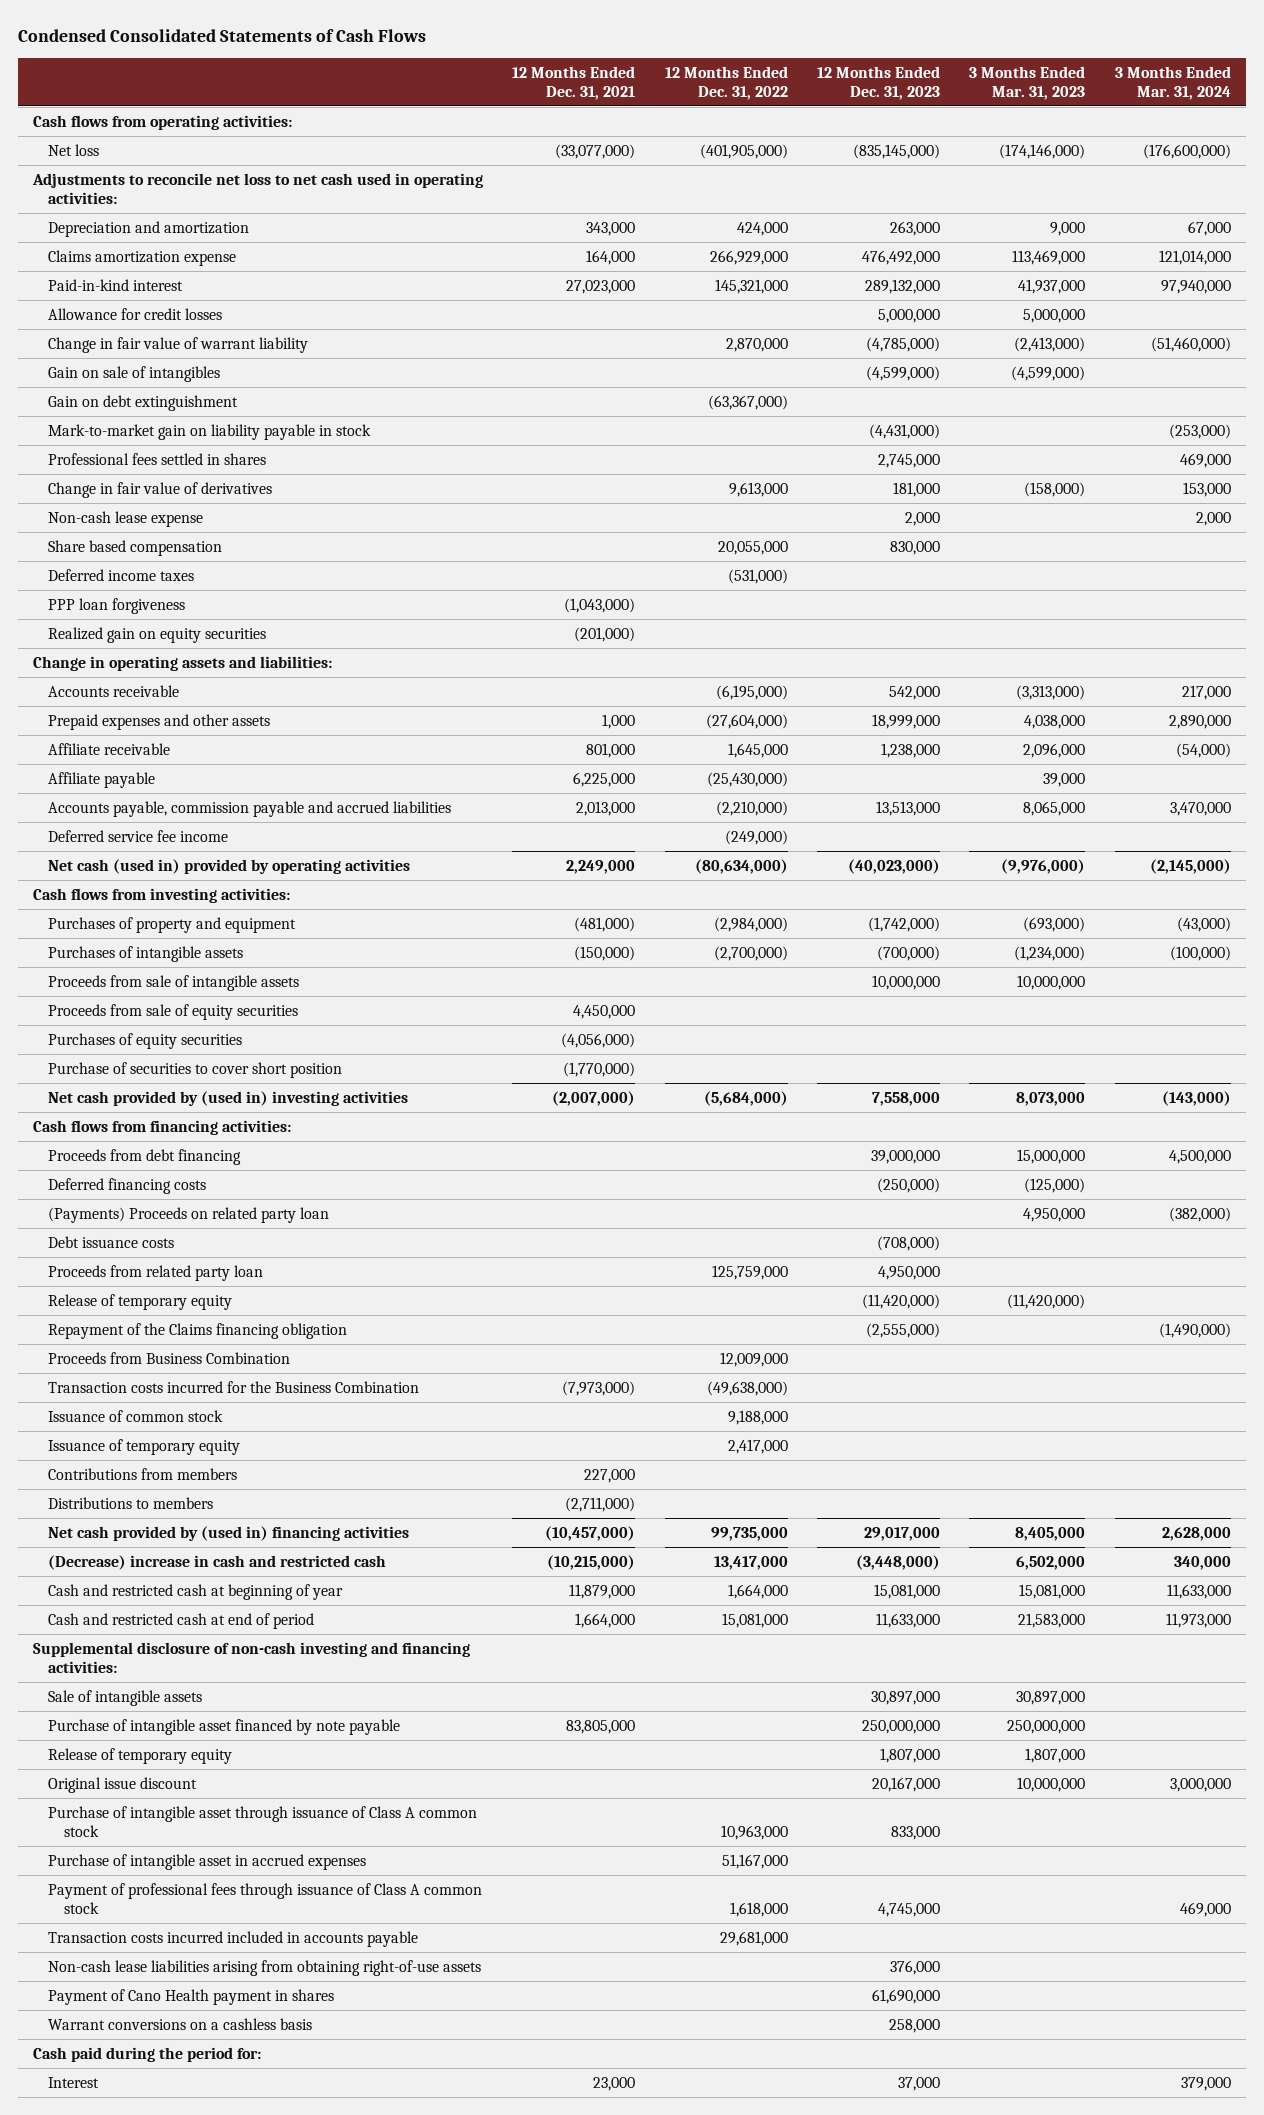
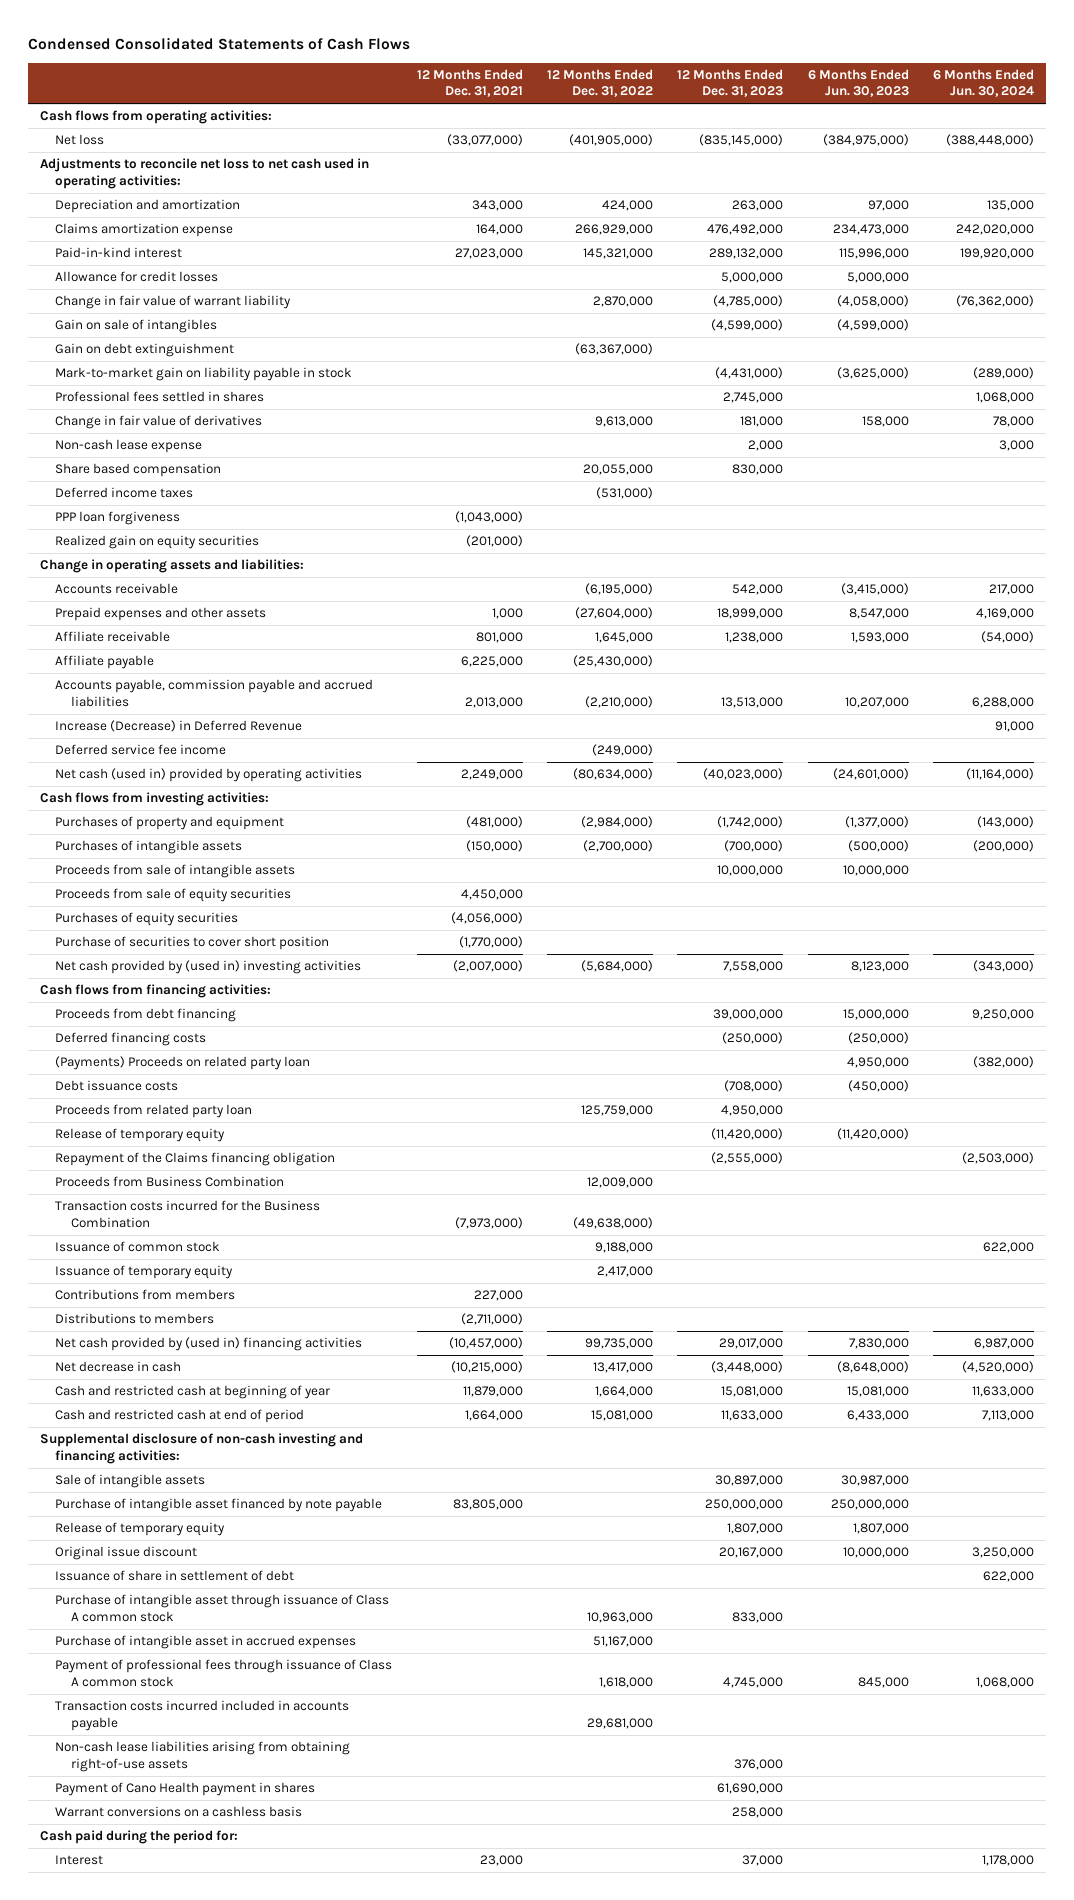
[969,65,1086,100] 3 Months Ended Mar. 31, 2023 -> none
[1114,65,1231,100] 3 Months Ended Mar. 31, 2024 -> none
none -> [807,69,909,98] 6 Months Ended Jun. 30, 2023
none -> [933,69,1035,98] 6 Months Ended Jun. 30, 2024
none -> [55,720,303,733] Increase (Decrease) in Deferred Revenue
[48,1554,387,1570] (Decrease) increase in cash and restricted cash -> [55,1361,182,1373] Net decrease in cash
none -> [55,1570,295,1582] Issuance of share in settlement of debt

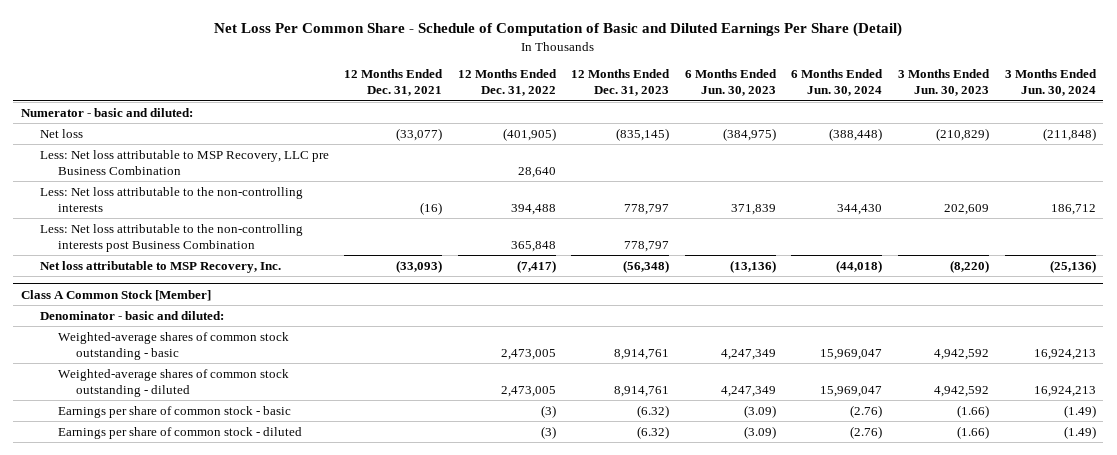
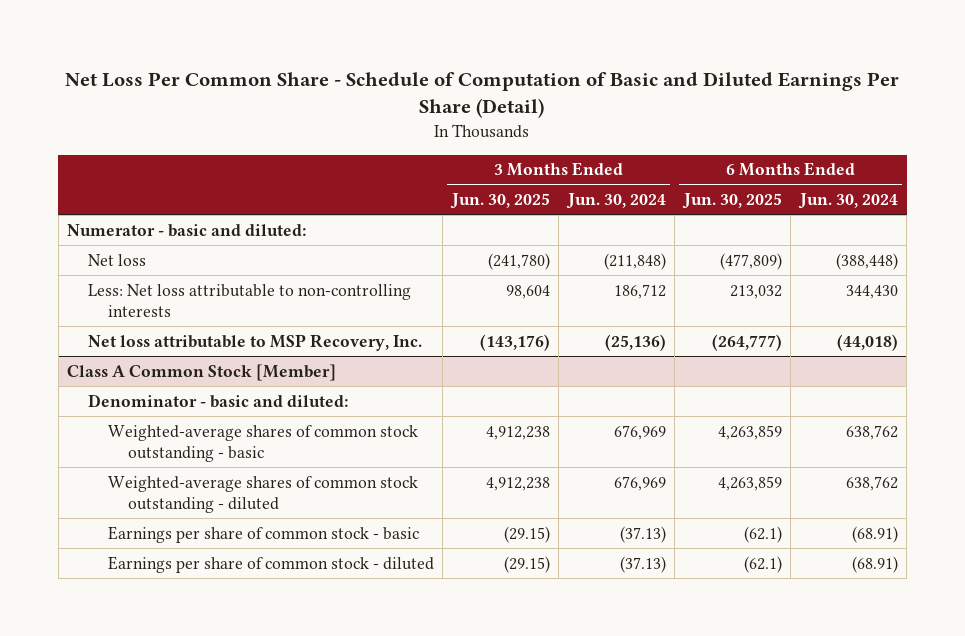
[344,69,444,97] 12 Months Ended Dec. 31, 2021 -> none
[457,69,557,97] 12 Months Ended Dec. 31, 2022 -> none
[571,69,671,97] 12 Months Ended Dec. 31, 2023 -> none
[684,69,777,97] 6 Months Ended Jun. 30, 2023 -> none
[897,69,990,97] 3 Months Ended Jun. 30, 2023 -> none
none -> [449,193,550,210] Jun. 30, 2025
none -> [681,193,782,210] Jun. 30, 2025
[39,149,329,175] Less: Net loss attributable to MSP Recovery, LLC pre Business Combination -> none
[39,223,303,252] Less: Net loss attributable to the non-controlling interests post Business Combination -> none
[39,186,303,212] Less: Net loss attributable to the non-controlling interests -> [87,283,411,317] Less: Net loss attributable to non-controlling interests
[820,348,883,360] 15,969,047 -> [845,424,898,440] 638,762
[1033,348,1096,360] 16,924,213 -> [613,424,666,440] 676,969
[820,385,883,397] 15,969,047 -> [845,475,898,491] 638,762
[1033,385,1096,397] 16,924,213 -> [613,475,666,491] 676,969
[850,404,883,418] (2.76) -> [851,525,898,543] (68.91)
[1063,404,1096,418] (1.49) -> [619,525,666,543] (37.13)
[850,425,883,439] (2.76) -> [851,555,898,573] (68.91)
[1063,425,1096,439] (1.49) -> [619,555,666,573] (37.13)

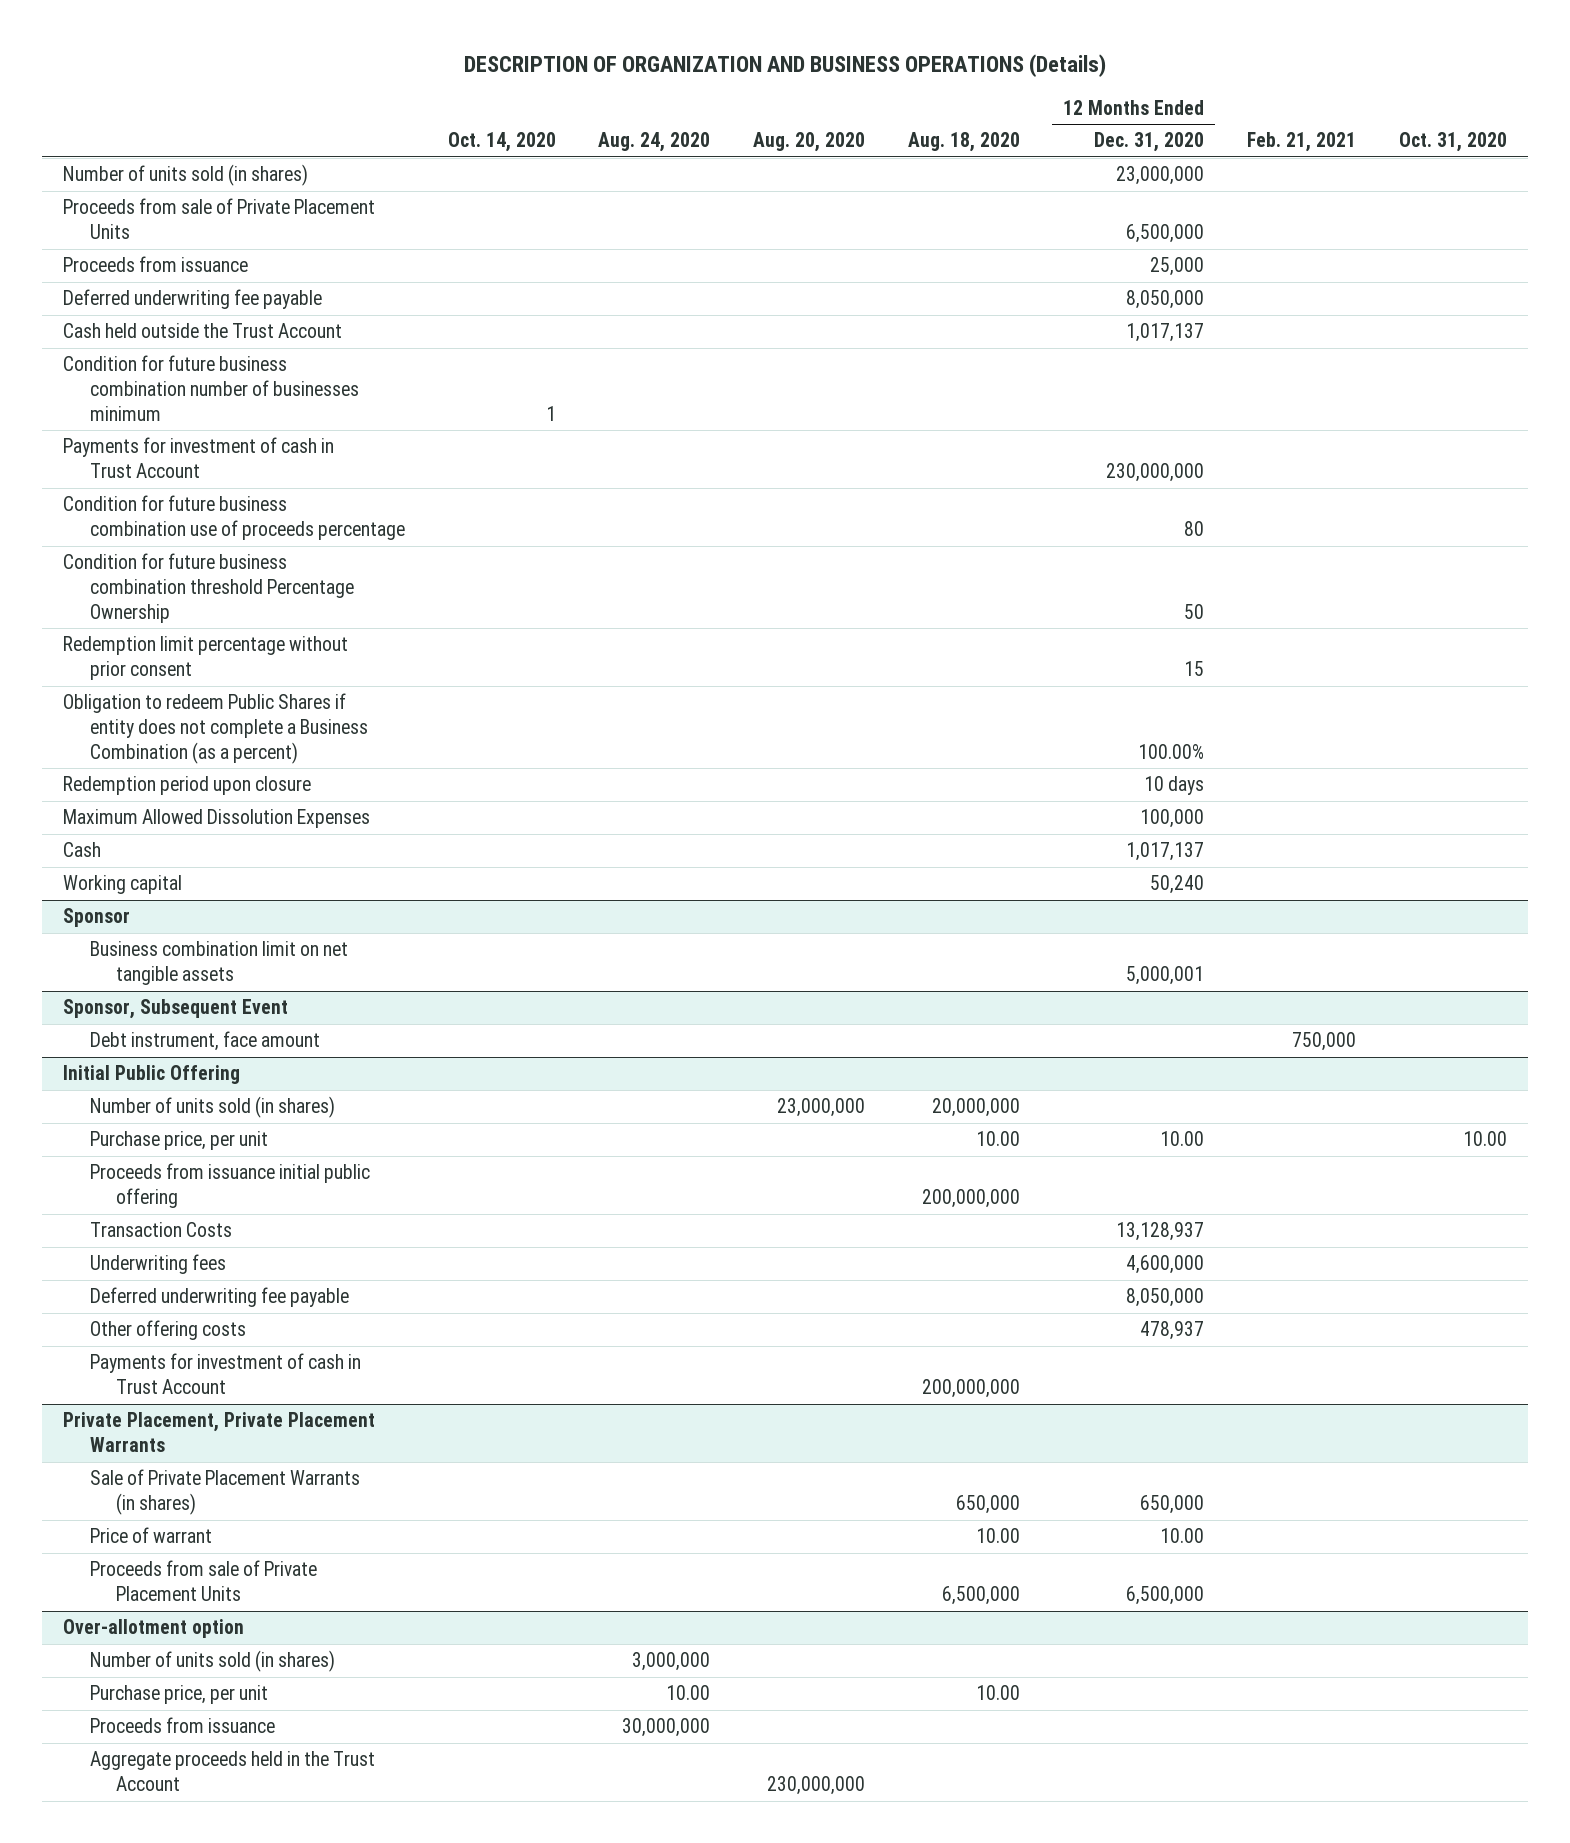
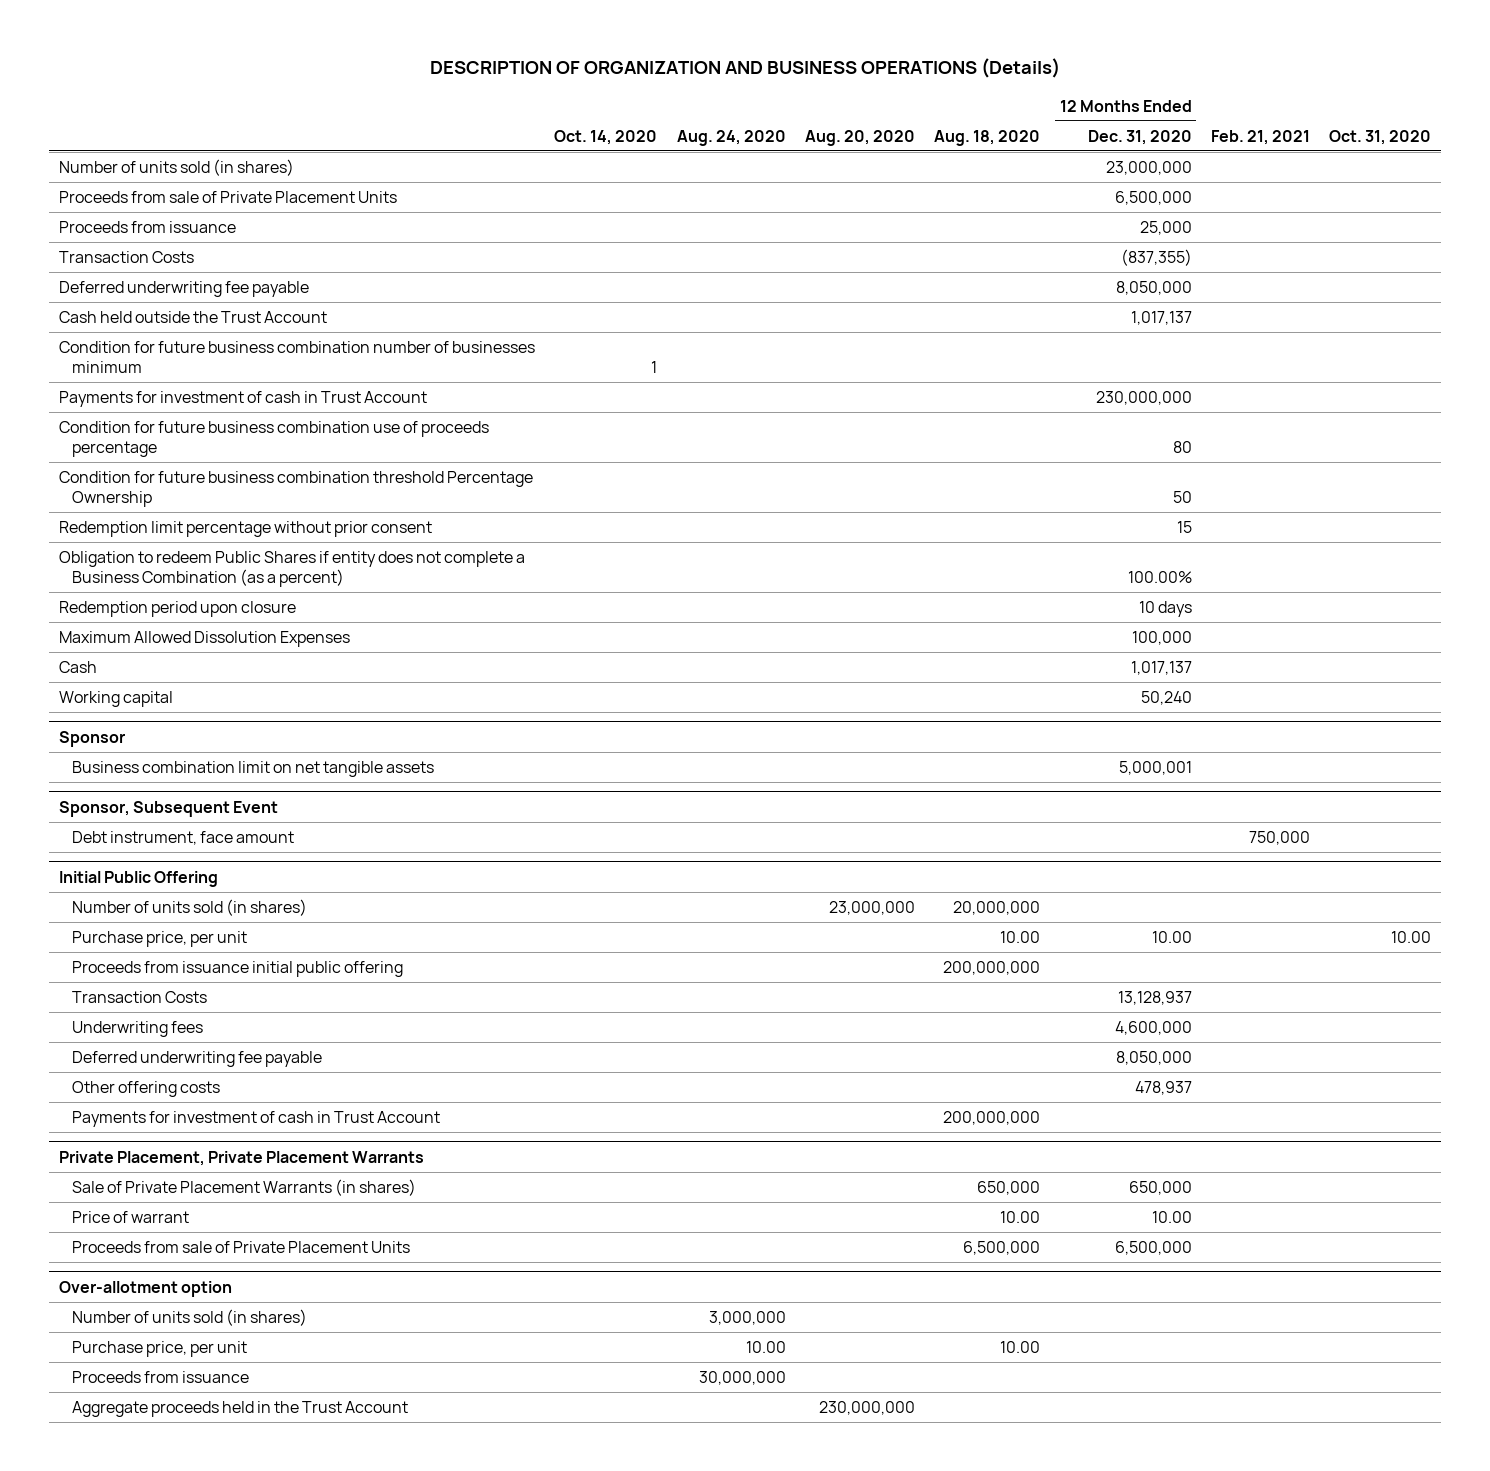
none -> [58,250,194,263] Transaction Costs

